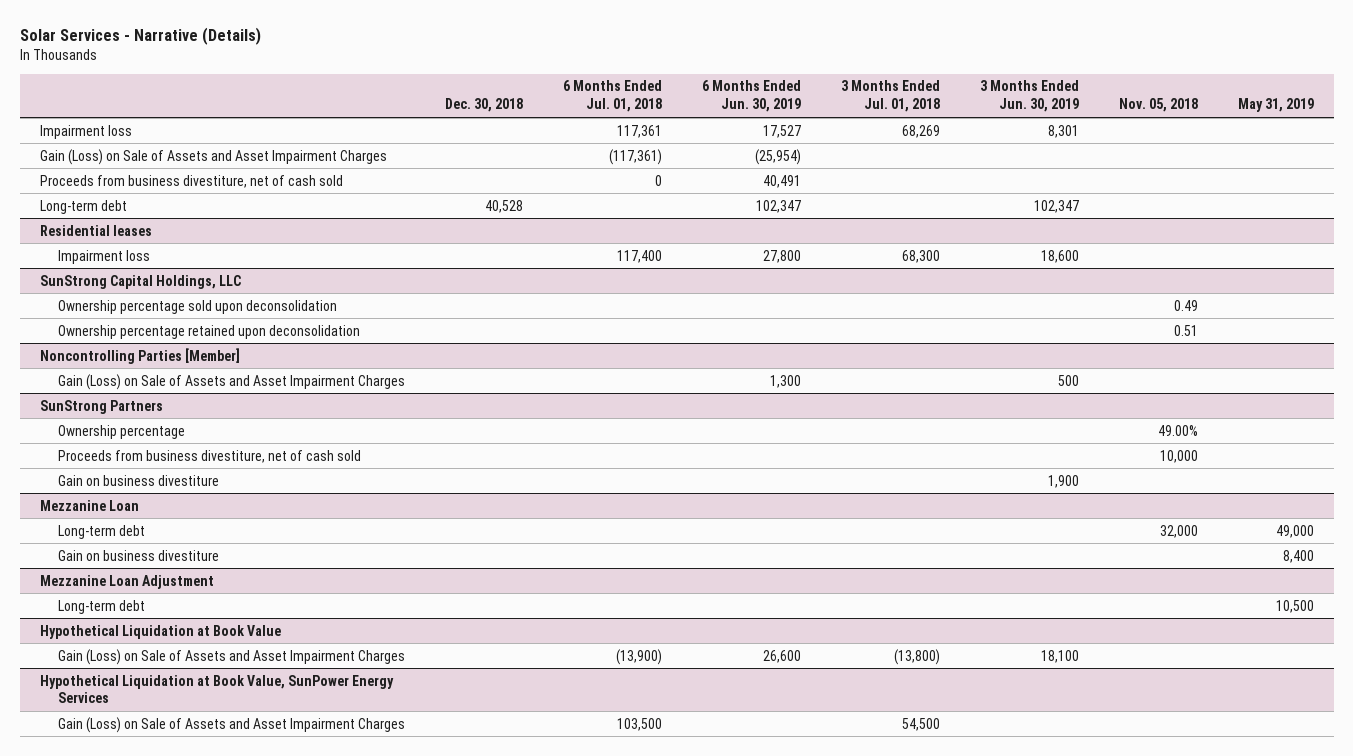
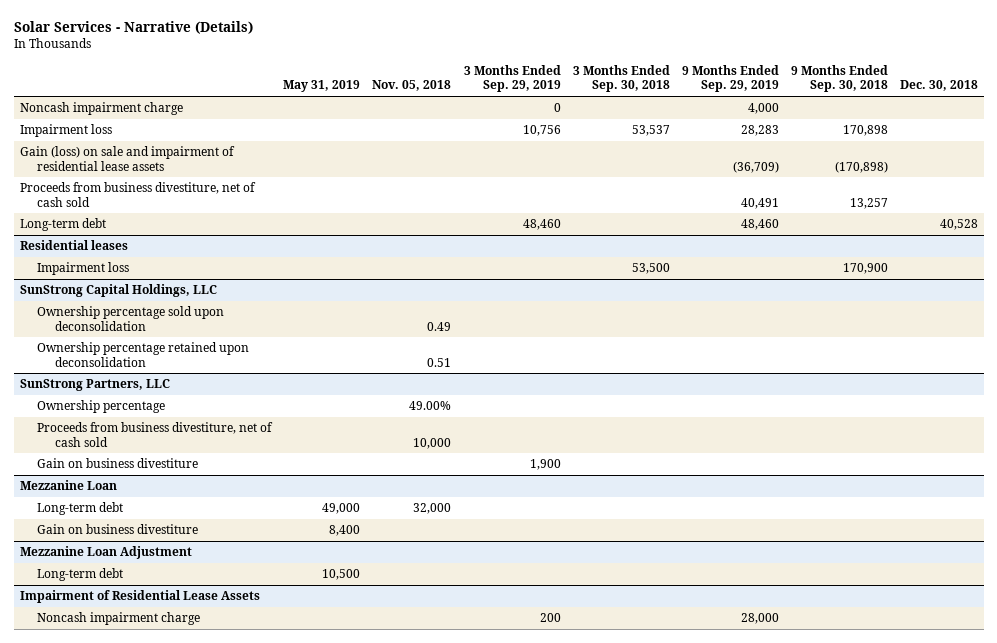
[562,80,662,113] 6 Months Ended Jul. 01, 2018 -> none
[701,80,801,113] 6 Months Ended Jun. 30, 2019 -> none
[840,80,940,113] 3 Months Ended Jul. 01, 2018 -> none
[979,80,1079,113] 3 Months Ended Jun. 30, 2019 -> none
none -> [463,65,561,93] 3 Months Ended Sep. 29, 2019
none -> [572,65,670,93] 3 Months Ended Sep. 30, 2018
none -> [681,65,779,93] 9 Months Ended Sep. 29, 2019
none -> [790,65,888,93] 9 Months Ended Sep. 30, 2018
none -> [19,102,183,116] Noncash impairment charge
[39,148,387,165] Gain (Loss) on Sale of Assets and Asset Impairment Charges -> [19,146,235,171] Gain (loss) on sale and impairment of residential lease assets
[39,347,240,364] Noncontrolling Parties [Member] -> none
[57,373,405,390] Gain (Loss) on Sale of Assets and Asset Impairment Charges -> none
[39,399,163,414] SunStrong Partners -> [19,379,170,392] SunStrong Partners, LLC
[39,624,281,639] Hypothetical Liquidation at Book Value -> none
[57,648,405,665] Gain (Loss) on Sale of Assets and Asset Impairment Charges -> none
[39,674,394,704] Hypothetical Liquidation at Book Value, SunPower Energy Services -> none
[57,716,405,733] Gain (Loss) on Sale of Assets and Asset Impairment Charges -> none
none -> [19,590,260,604] Impairment of Residential Lease Assets
none -> [37,612,201,626] Noncash impairment charge

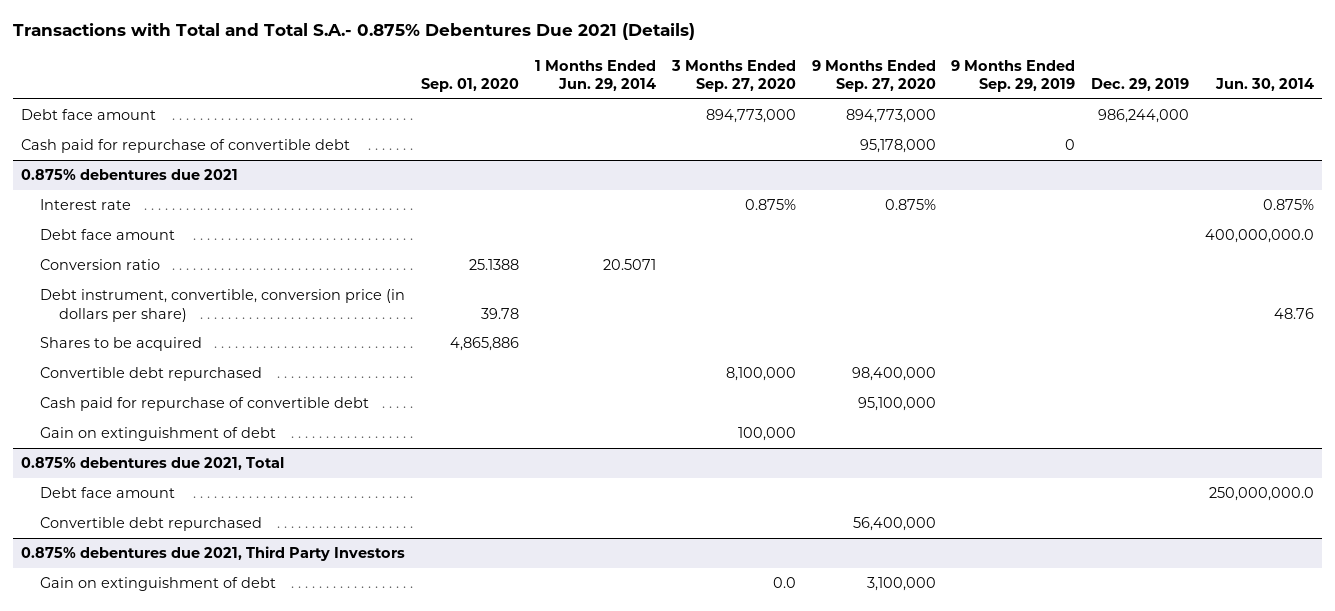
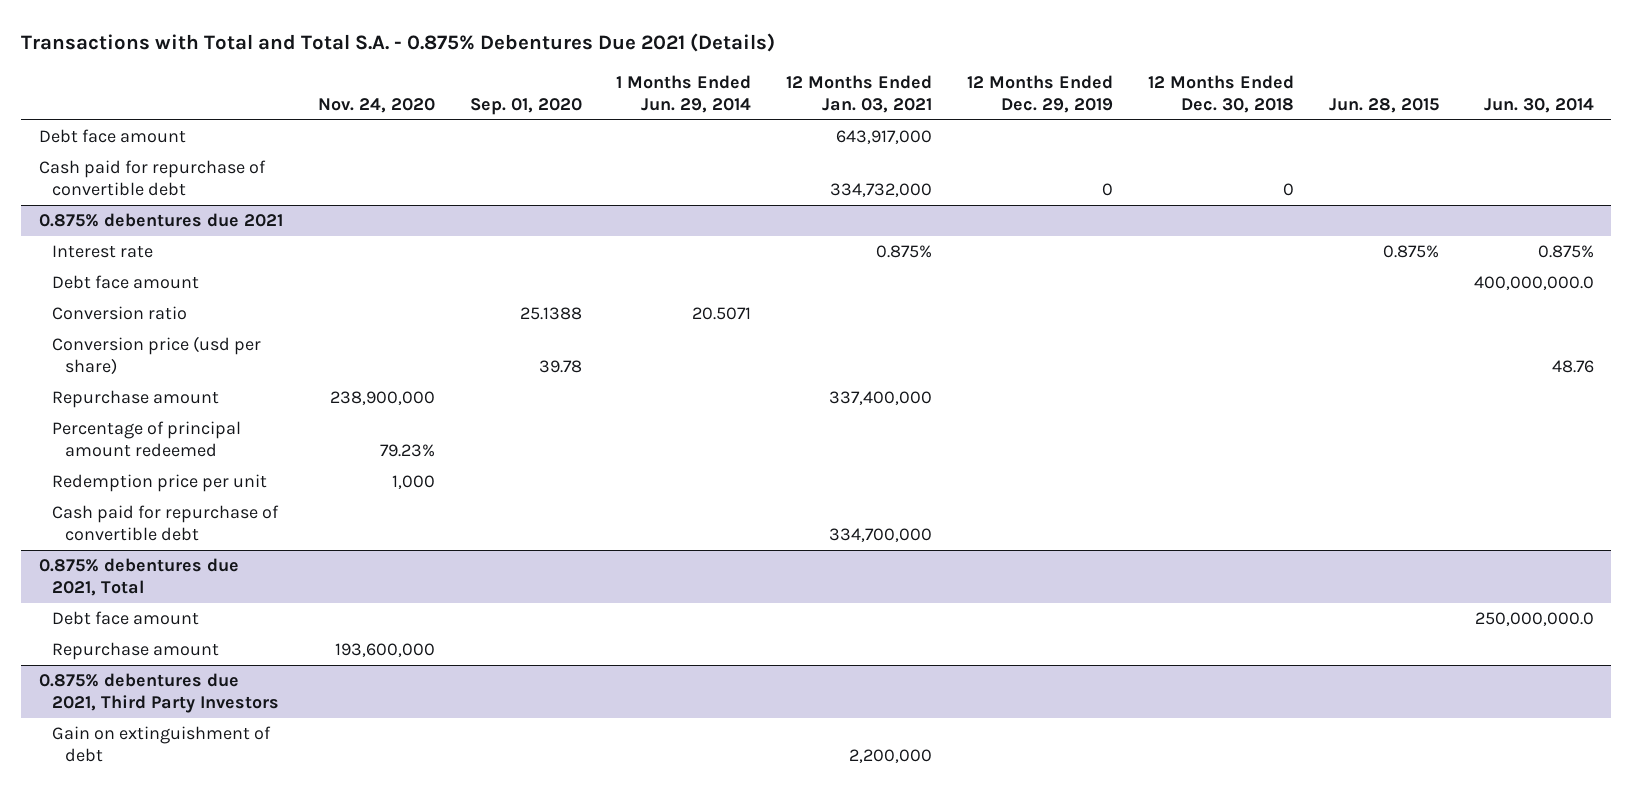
[13,22,696,40] Transactions with Total and Total S.A.- 0.875% Debentures Due 2021 (Details) -> [21,33,776,53] Transactions with Total and Total S.A. - 0.875% Debentures Due 2021 (Details)
[670,59,796,93] 3 Months Ended Sep. 27, 2020 -> none
[811,59,936,93] 9 Months Ended Sep. 27, 2020 -> none
[951,59,1076,93] 9 Months Ended Sep. 29, 2019 -> none
[1091,78,1190,92] Dec. 29, 2019 -> none
none -> [317,97,435,113] Nov. 24, 2020
none -> [786,75,933,113] 12 Months Ended Jan. 03, 2021
none -> [967,75,1114,113] 12 Months Ended Dec. 29, 2019
none -> [1147,75,1294,113] 12 Months Ended Dec. 30, 2018
none -> [1328,97,1439,113] Jun. 28, 2015
[39,337,202,352] Shares to be acquired -> none
[39,367,262,382] Convertible debt repurchased -> none
[39,289,405,322] Debt instrument, convertible, conversion price (in dollars per share) -> [52,336,262,375] Conversion price (usd per share)
none -> [52,390,220,409] Repurchase amount
none -> [52,421,242,457] Percentage of principal amount redeemed
none -> [52,474,268,493] Redemption price per unit
[39,427,276,442] Gain on extinguishment of debt -> none
[39,517,262,532] Convertible debt repurchased -> none
none -> [52,642,220,661] Repurchase amount

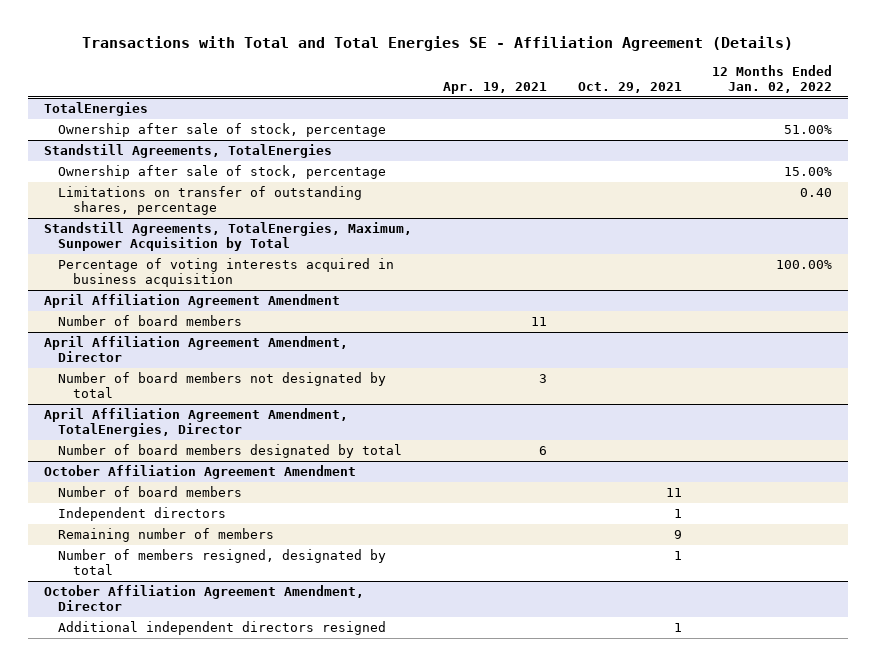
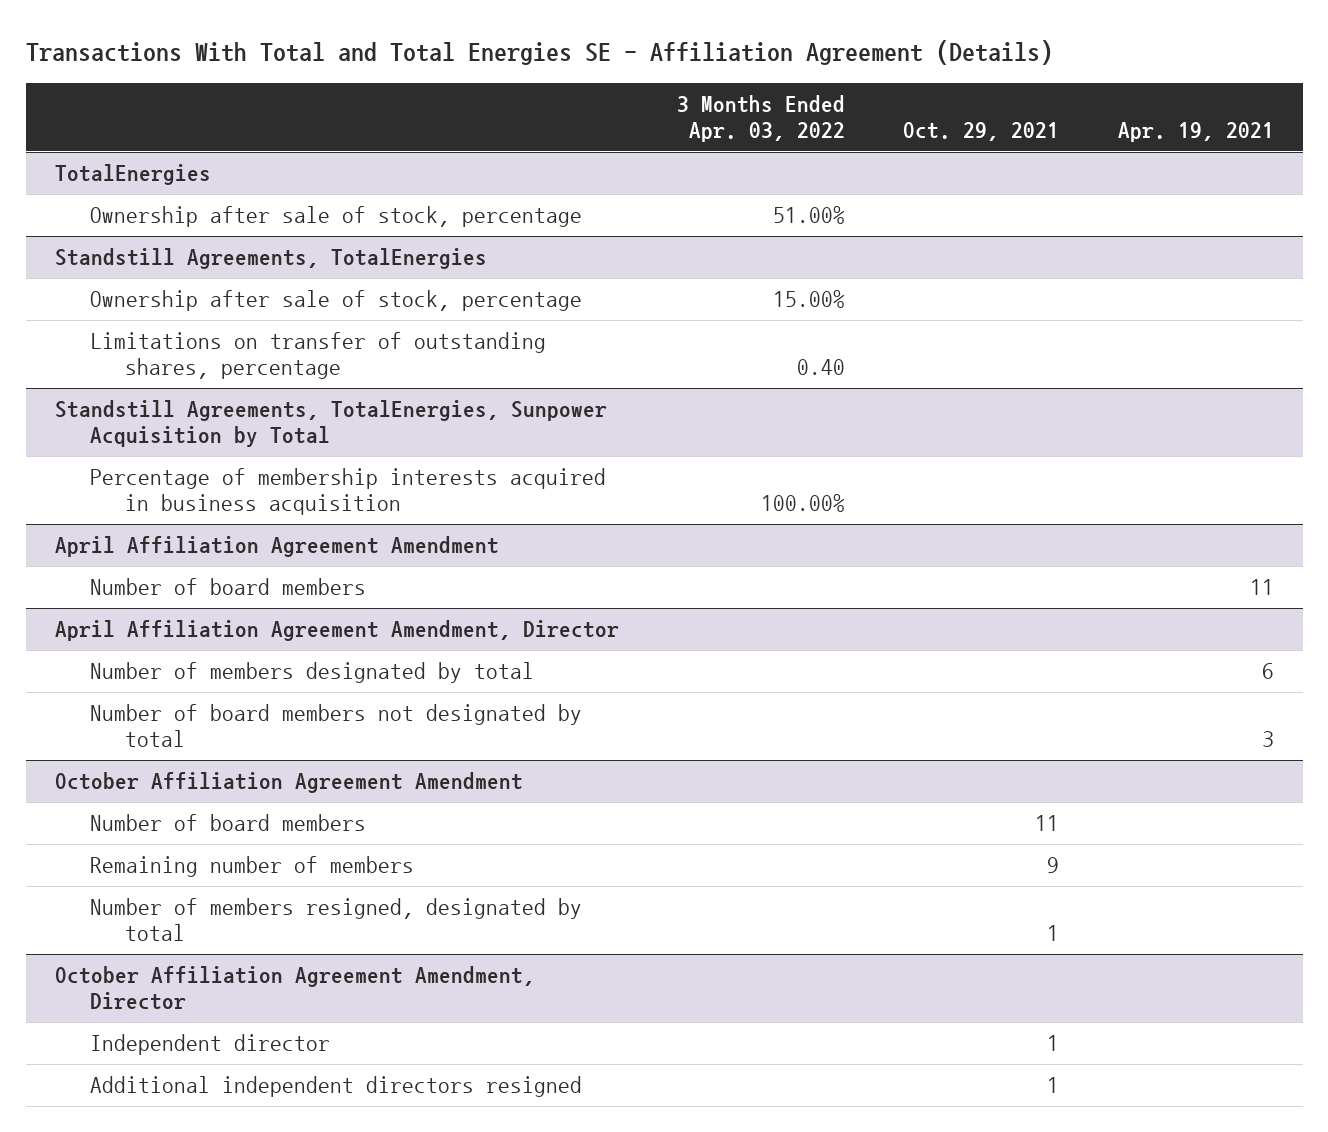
[82,35,794,51] Transactions with Total and Total Energies SE - Affiliation Agreement (Details) -> [25,40,1053,66] Transactions With Total and Total Energies SE - Affiliation Agreement (Details)
[712,64,833,93] 12 Months Ended Jan. 02, 2022 -> none
none -> [677,94,846,143] 3 Months Ended Apr. 03, 2022
[43,222,412,252] Standstill Agreements, TotalEnergies, Maximum, Sunpower Acquisition by Total -> [54,400,607,448] Standstill Agreements, TotalEnergies, Sunpower Acquisition by Total
[58,258,395,288] Percentage of voting interests acquired in business acquisition -> [89,468,606,516] Percentage of membership interests acquired in business acquisition
none -> [89,662,534,684] Number of members designated by total
[43,408,348,438] April Affiliation Agreement Amendment, TotalEnergies, Director -> none
[58,444,403,459] Number of board members designated by total -> none
[58,507,227,522] Independent directors -> none
none -> [89,1034,330,1056] Independent director

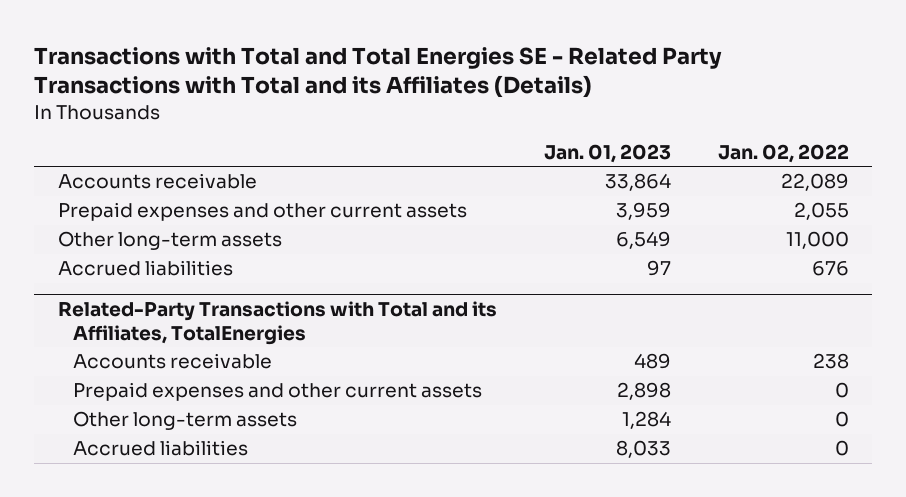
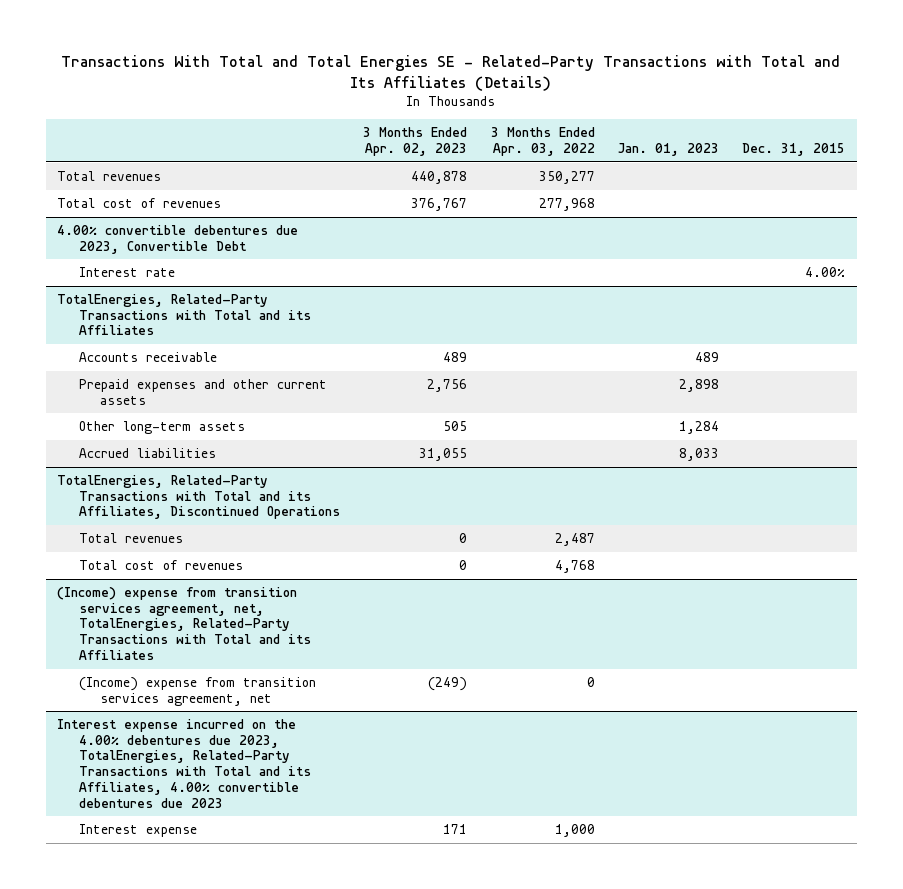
[34,46,723,99] Transactions with Total and Total Energies SE - Related Party Transactions with Total and its Affiliates (Details) -> [61,54,841,91] Transactions With Total and Total Energies SE - Related-Party Transactions with Total and Its Affiliates (Details)
[717,144,849,164] Jan. 02, 2022 -> none
none -> [363,127,468,157] 3 Months Ended Apr. 02, 2023
none -> [490,127,595,157] 3 Months Ended Apr. 03, 2022
none -> [742,143,846,157] Dec. 31, 2015
[57,173,257,190] Accounts receivable -> none
[57,202,467,222] Prepaid expenses and other current assets -> none
[57,231,282,251] Other long-term assets -> none
[57,260,233,277] Accrued liabilities -> none
none -> [57,170,162,181] Total revenues
none -> [57,197,222,208] Total cost of revenues
none -> [57,224,299,254] 4.00% convertible debentures due 2023, Convertible Debt
none -> [78,266,175,277] Interest rate
[57,301,497,345] Related-Party Transactions with Total and its Affiliates, TotalEnergies -> [57,293,311,336] TotalEnergies, Related-Party Transactions with Total and its Affiliates
none -> [57,474,340,520] TotalEnergies, Related-Party Transactions with Total and its Affiliates, Discontinued Operations
none -> [78,532,183,543] Total revenues
none -> [78,559,243,570] Total cost of revenues
none -> [57,586,311,661] (Income) expense from transition services agreement, net, TotalEnergies, Related-Party Transactions with Total and its Affiliates
none -> [78,676,316,706] (Income) expense from transition services agreement, net
none -> [57,718,311,808] Interest expense incurred on the 4.00% debentures due 2023, TotalEnergies, Related-Party Transactions with Total and its Affiliates, 4.00% convertible debentures due 2023
none -> [78,823,197,837] Interest expense

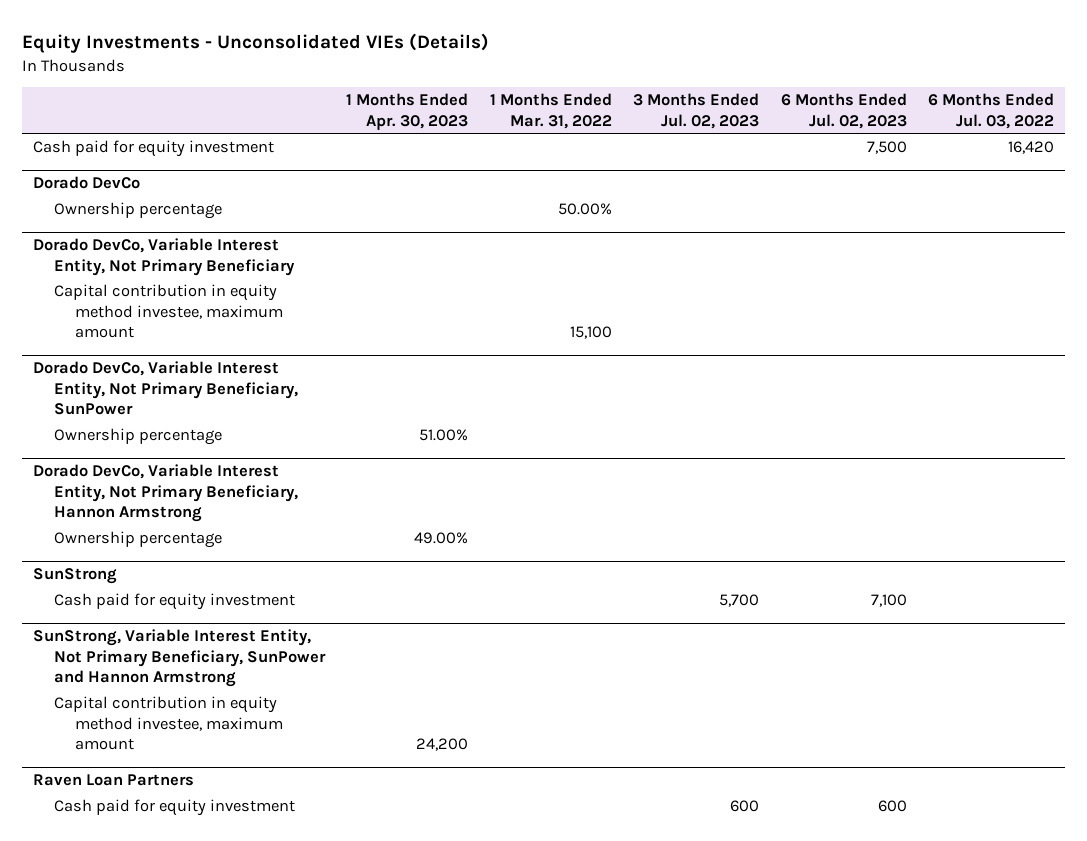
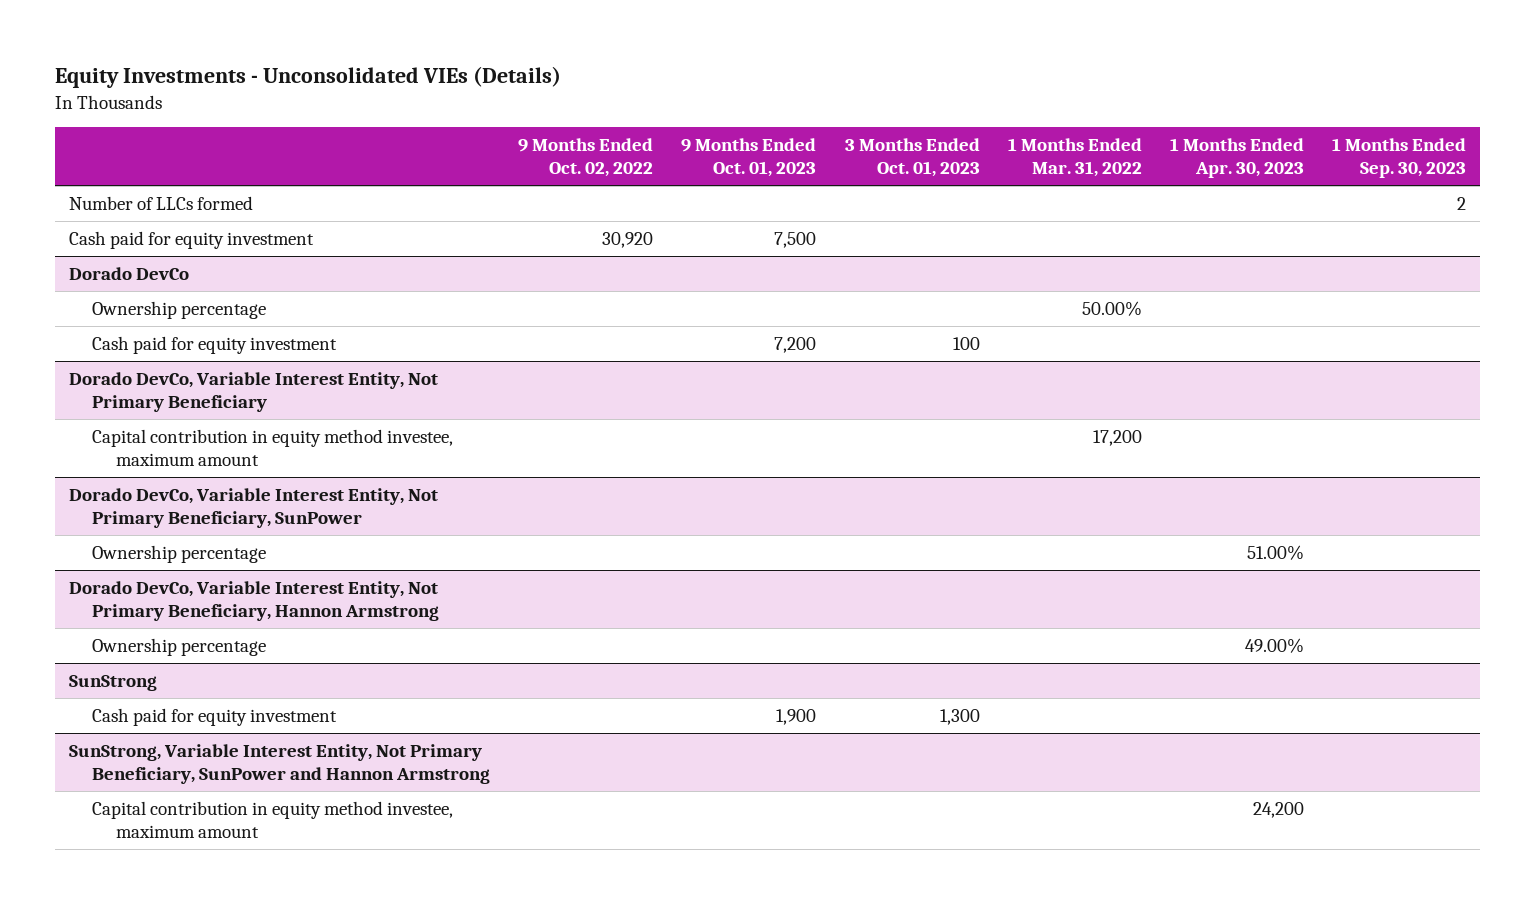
[633,93,760,129] 3 Months Ended Jul. 02, 2023 -> none
[780,93,907,129] 6 Months Ended Jul. 02, 2023 -> none
[928,93,1055,129] 6 Months Ended Jul. 03, 2022 -> none
none -> [518,138,654,177] 9 Months Ended Oct. 02, 2022
none -> [681,138,817,177] 9 Months Ended Oct. 01, 2023
none -> [844,138,980,177] 3 Months Ended Oct. 01, 2023
none -> [1331,138,1466,178] 1 Months Ended Sep. 30, 2023
none -> [68,196,253,211] Number of LLCs formed
none -> [92,336,338,355] Cash paid for equity investment
[569,325,612,339] 15,100 -> [1092,430,1142,447] 17,200
[32,774,194,787] Raven Loan Partners -> none
[54,799,296,817] Cash paid for equity investment -> none

